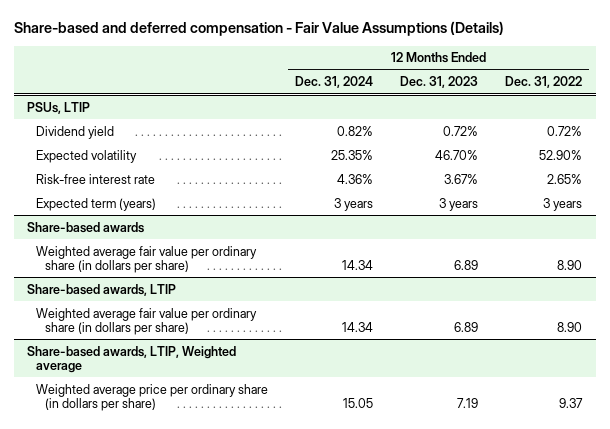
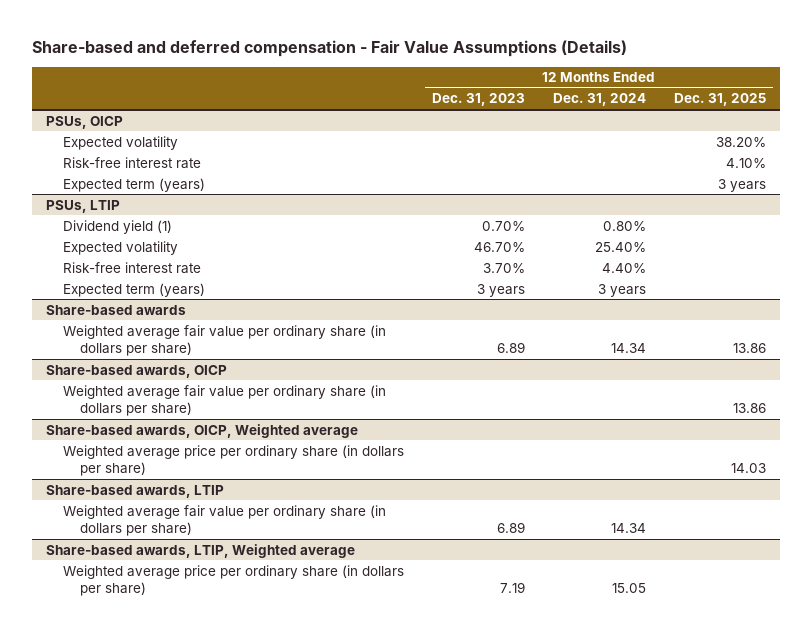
[505,76,583,89] Dec. 31, 2022 -> none
none -> [674,93,767,107] Dec. 31, 2025
none -> [45,115,123,129] PSUs, OICP
none -> [63,135,179,150] Expected volatility
none -> [63,156,202,169] Risk-free interest rate
none -> [63,177,206,192] Expected term (years)
[36,125,115,139] Dividend yield -> [63,219,173,234] Dividend yield (1)
[337,125,374,136] 0.82% -> [603,220,647,231] 0.80%
[443,125,479,136] 0.72% -> [482,220,526,231] 0.70%
[331,149,374,160] 25.35% -> [595,241,647,252] 25.40%
[337,173,374,184] 4.36% -> [602,262,647,273] 4.40%
[444,173,479,184] 3.67% -> [483,262,526,273] 3.70%
none -> [45,364,227,378] Share-based awards, OICP
none -> [63,384,387,416] Weighted average fair value per ordinary share (in dollars per share)
none -> [45,423,358,438] Share-based awards, OICP, Weighted average
none -> [63,444,405,476] Weighted average price per ordinary share (in dollars per share)

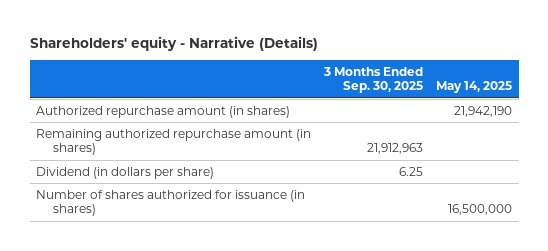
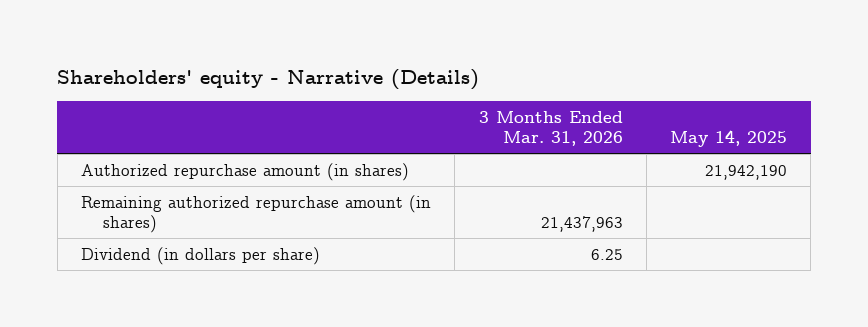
[323,66,424,94] 3 Months Ended Sep. 30, 2025 -> none
none -> [478,110,623,147] 3 Months Ended Mar. 31, 2026
[36,189,306,217] Number of shares authorized for issuance (in shares) -> none

